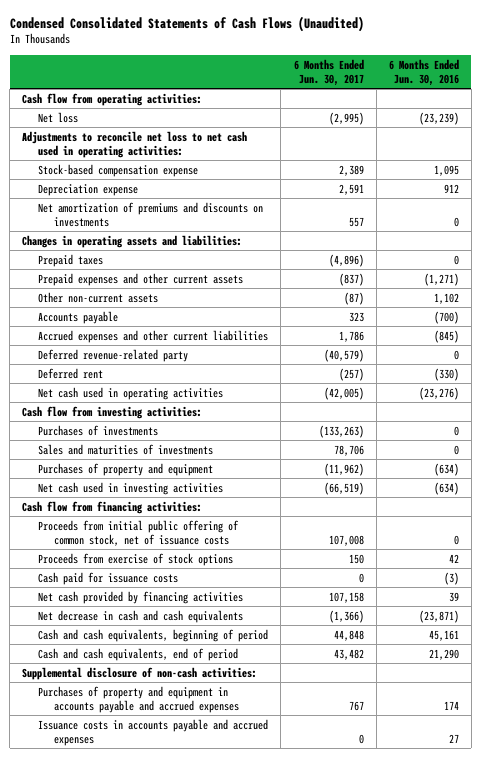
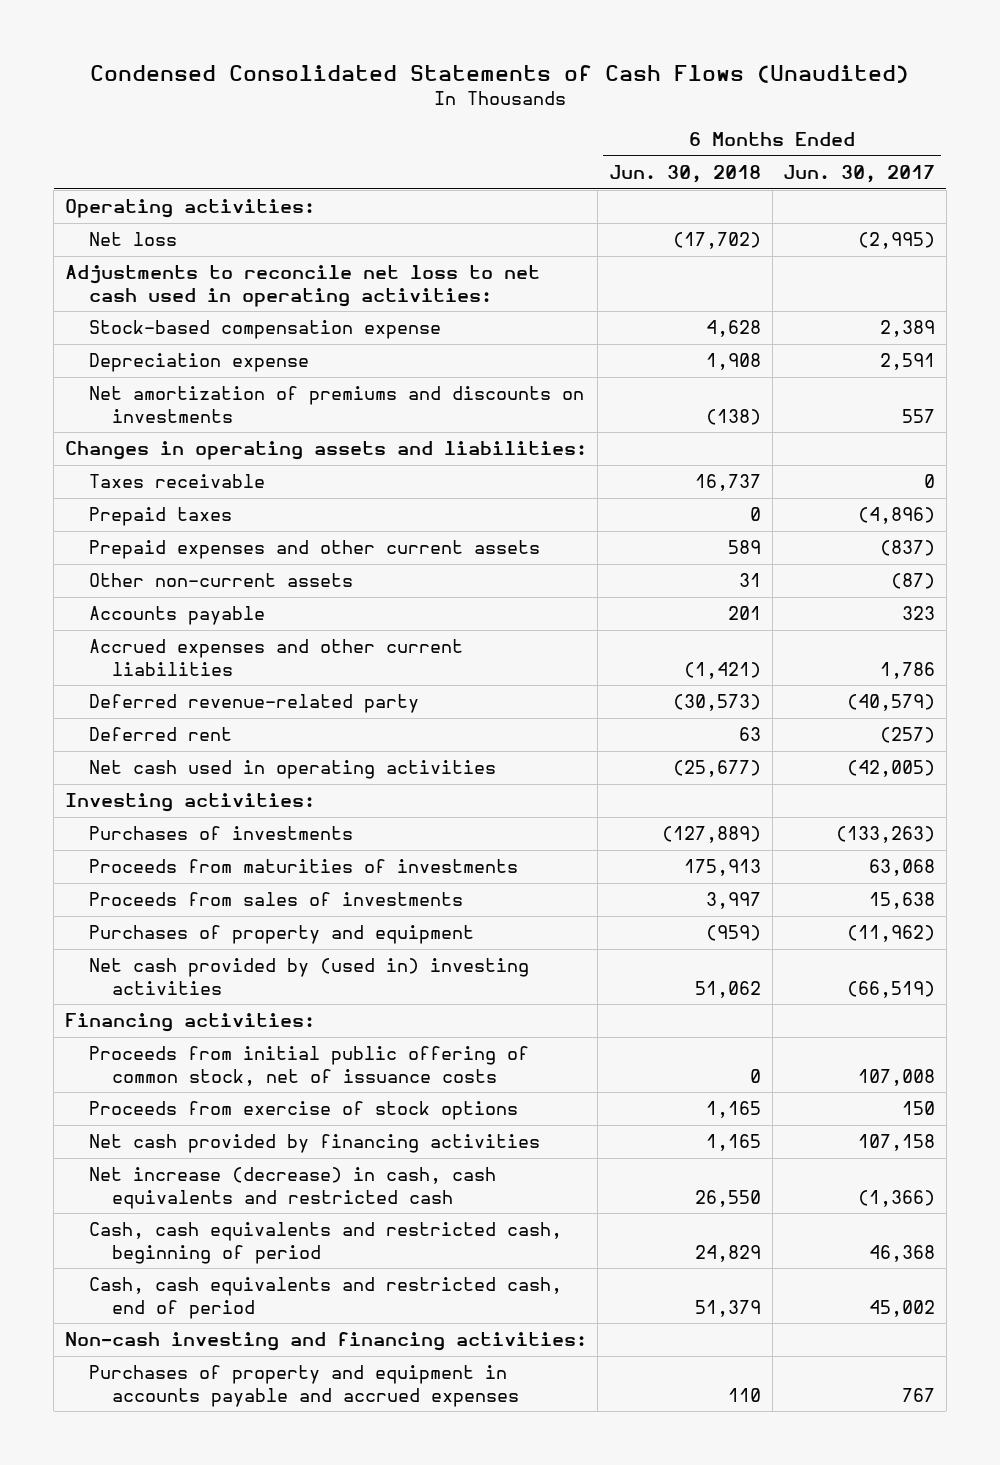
[388,58,459,86] 6 Months Ended Jun. 30, 2016 -> none
none -> [608,165,761,184] Jun. 30, 2018
[22,92,203,106] Cash flow from operating activities: -> [64,199,315,219] Operating activities:
none -> [88,474,265,489] Taxes receivable
[22,405,203,419] Cash flow from investing activities: -> [64,793,315,813] Investing activities:
[38,443,214,455] Sales and maturities of investments -> none
none -> [88,859,518,874] Proceeds from maturities of investments
none -> [88,892,463,907] Proceeds from sales of investments
[38,481,224,495] Net cash used in investing activities -> [88,958,529,995] Net cash provided by (used in) investing activities
[22,500,203,514] Cash flow from financing activities: -> [64,1013,315,1033] Financing activities:
[38,571,179,585] Cash paid for issuance costs -> none
[22,666,258,680] Supplemental disclosure of non-cash activities: -> none
[38,609,244,623] Net decrease in cash and cash equivalents -> [88,1167,496,1209] Net increase (decrease) in cash, cash equivalents and restricted cash
[38,628,269,642] Cash and cash equivalents, beginning of period -> [88,1222,562,1264] Cash, cash equivalents and restricted cash, beginning of period
[333,629,364,641] 44,848 -> [869,1244,936,1262] 46,368
[38,647,239,661] Cash and cash equivalents, end of period -> [88,1277,562,1319] Cash, cash equivalents and restricted cash, end of period
[333,648,364,660] 43,482 -> [869,1299,936,1317] 45,002
none -> [64,1332,587,1352] Non-cash investing and financing activities:
[38,718,269,746] Issuance costs in accounts payable and accrued expenses -> none

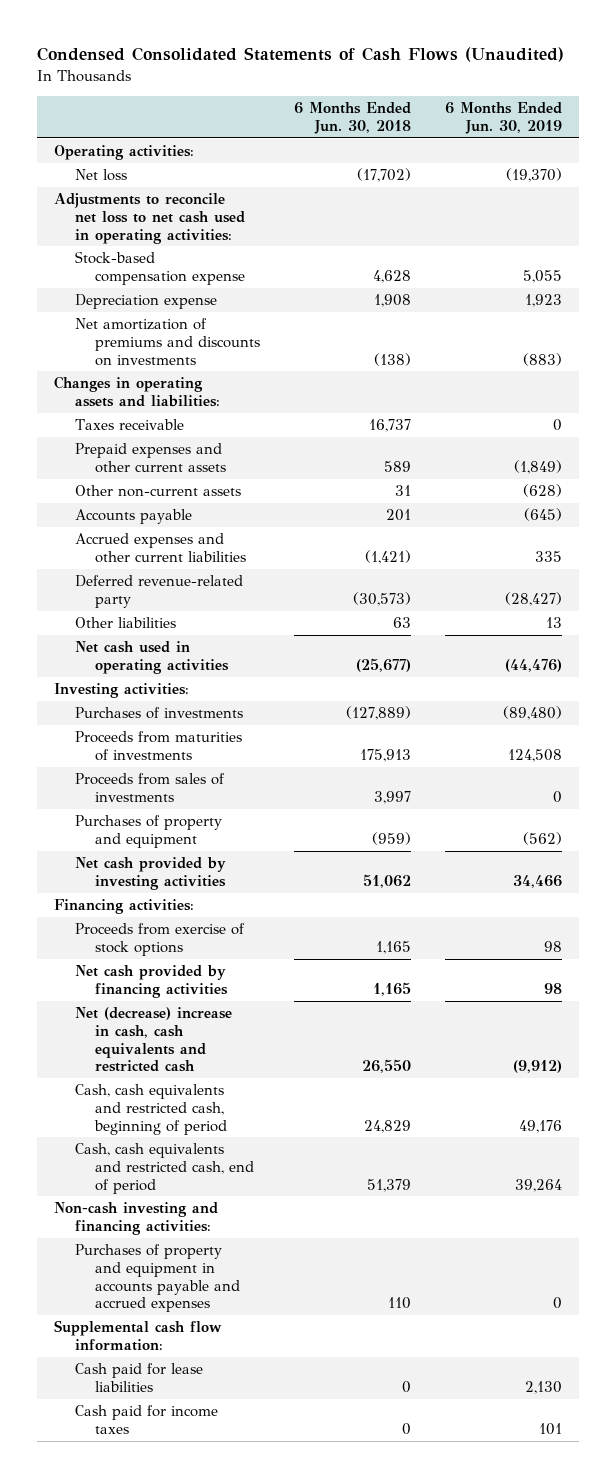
[783,165,936,184] Jun. 30, 2017 -> none
none -> [445,102,563,135] 6 Months Ended Jun. 30, 2019
[88,507,232,527] Prepaid taxes -> none
[88,727,232,742] Deferred rent -> none
none -> [74,617,176,629] Other liabilities
[88,958,529,995] Net cash provided by (used in) investing activities -> [74,857,227,890] Net cash provided by investing activities
[88,1046,529,1086] Proceeds from initial public offering of common stock, net of issuance costs -> none
[88,1167,496,1209] Net increase (decrease) in cash, cash equivalents and restricted cash -> [74,1007,232,1073] Net (decrease) increase in cash, cash equivalents and restricted cash
none -> [53,1320,222,1351] Supplemental cash flow information:
none -> [74,1363,203,1392] Cash paid for lease liabilities
none -> [74,1405,218,1434] Cash paid for income taxes

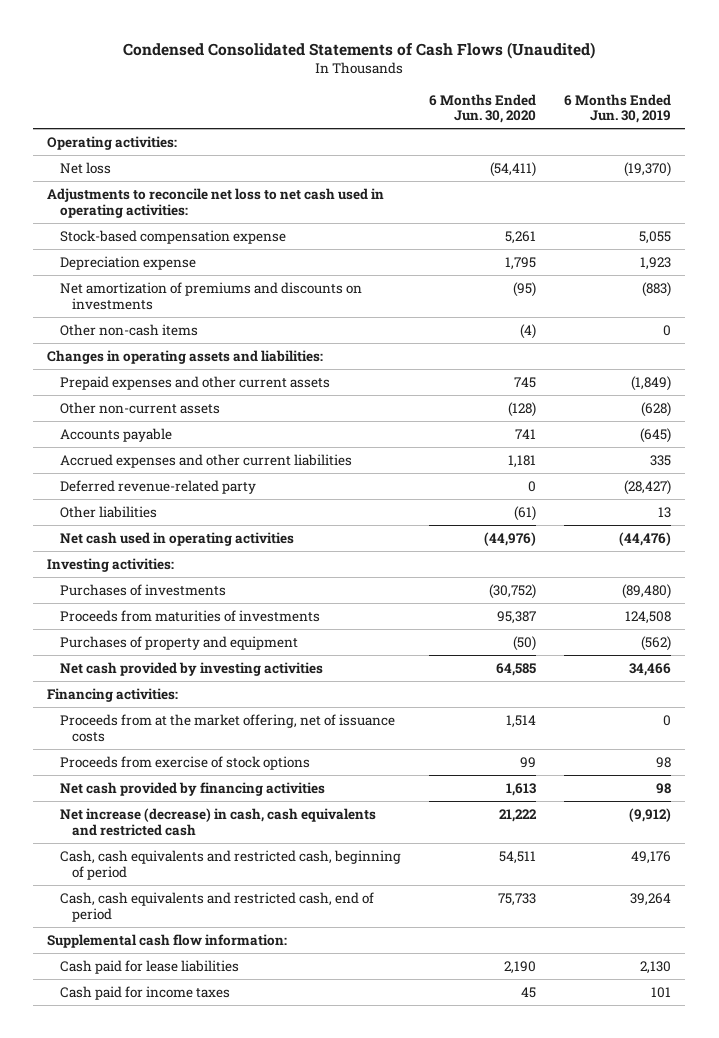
[294,102,412,135] 6 Months Ended Jun. 30, 2018 -> none
none -> [429,93,537,124] 6 Months Ended Jun. 30, 2020
none -> [59,323,198,336] Other non-cash items
[74,419,184,431] Taxes receivable -> none
[74,773,225,802] Proceeds from sales of investments -> none
none -> [59,713,395,742] Proceeds from at the market offering, net of issuance costs
[74,1007,232,1073] Net (decrease) increase in cash, cash equivalents and restricted cash -> [59,807,376,836] Net increase (decrease) in cash, cash equivalents and restricted cash
[53,1202,218,1235] Non-cash investing and financing activities: -> none
[74,1244,241,1313] Purchases of property and equipment in accounts payable and accrued expenses -> none

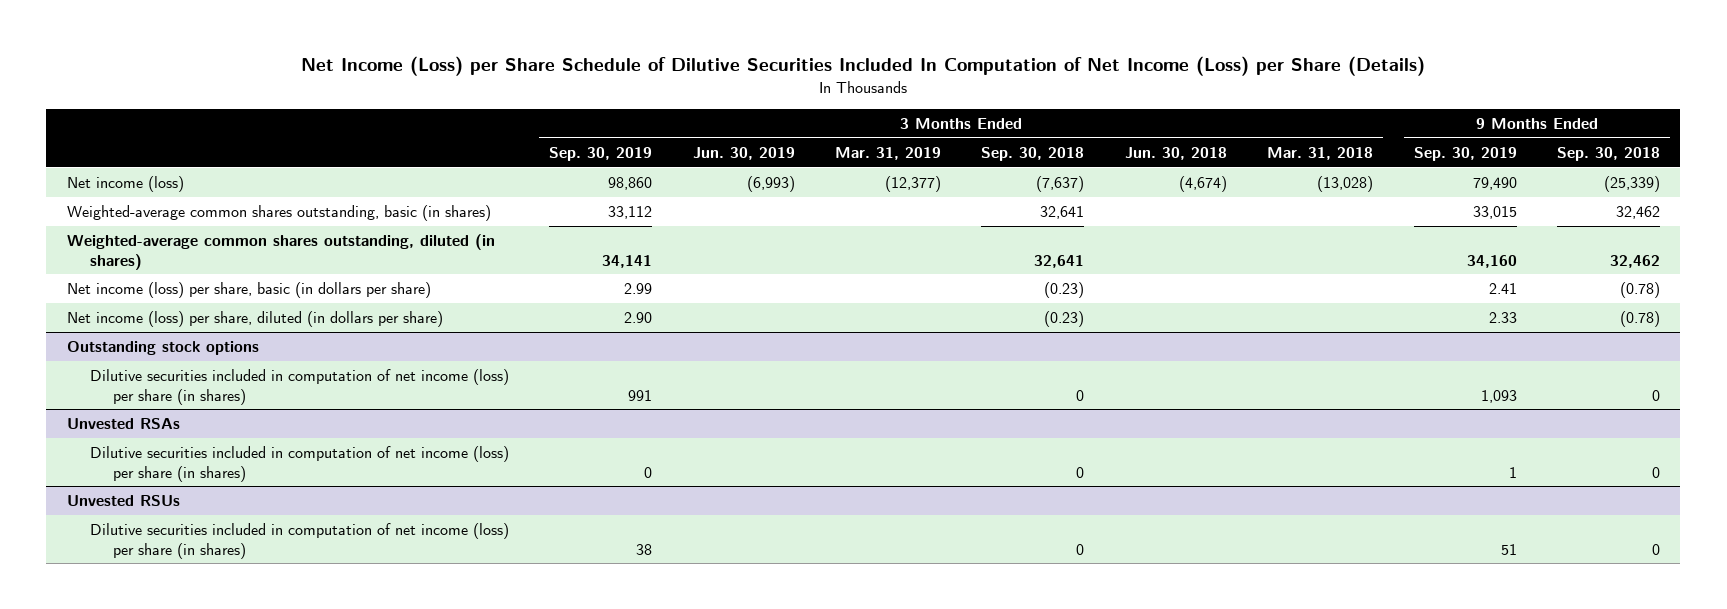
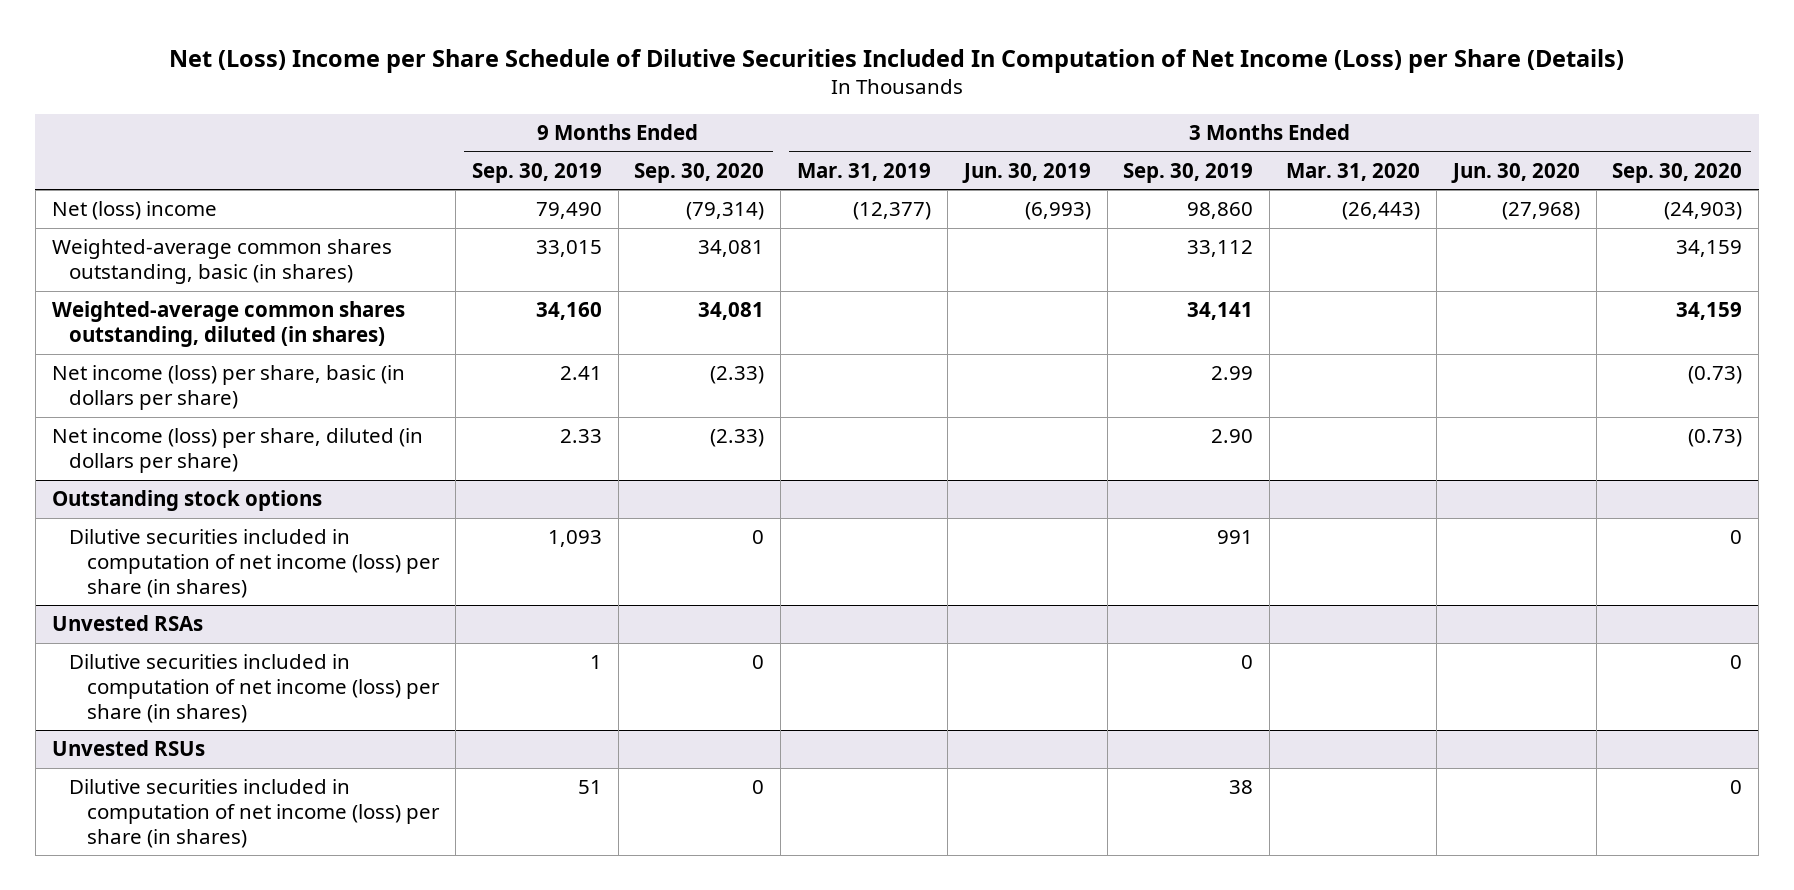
[301,56,1426,77] Net Income (Loss) per Share Schedule of Dilutive Securities Included In Computation of Net Income (Loss) per Share (Details) -> [169,48,1625,73] Net (Loss) Income per Share Schedule of Dilutive Securities Included In Computation of Net Income (Loss) per Share (Details)
[981,146,1085,161] Sep. 30, 2018 -> none
[1124,146,1227,160] Jun. 30, 2018 -> none
[1267,146,1374,160] Mar. 31, 2018 -> none
[1556,146,1660,161] Sep. 30, 2018 -> none
none -> [634,162,765,183] Sep. 30, 2020
none -> [1286,162,1421,181] Mar. 31, 2020
none -> [1450,162,1580,183] Jun. 30, 2020
none -> [1612,162,1743,183] Sep. 30, 2020
[66,176,184,193] Net income (loss) -> [51,201,217,221] Net (loss) income

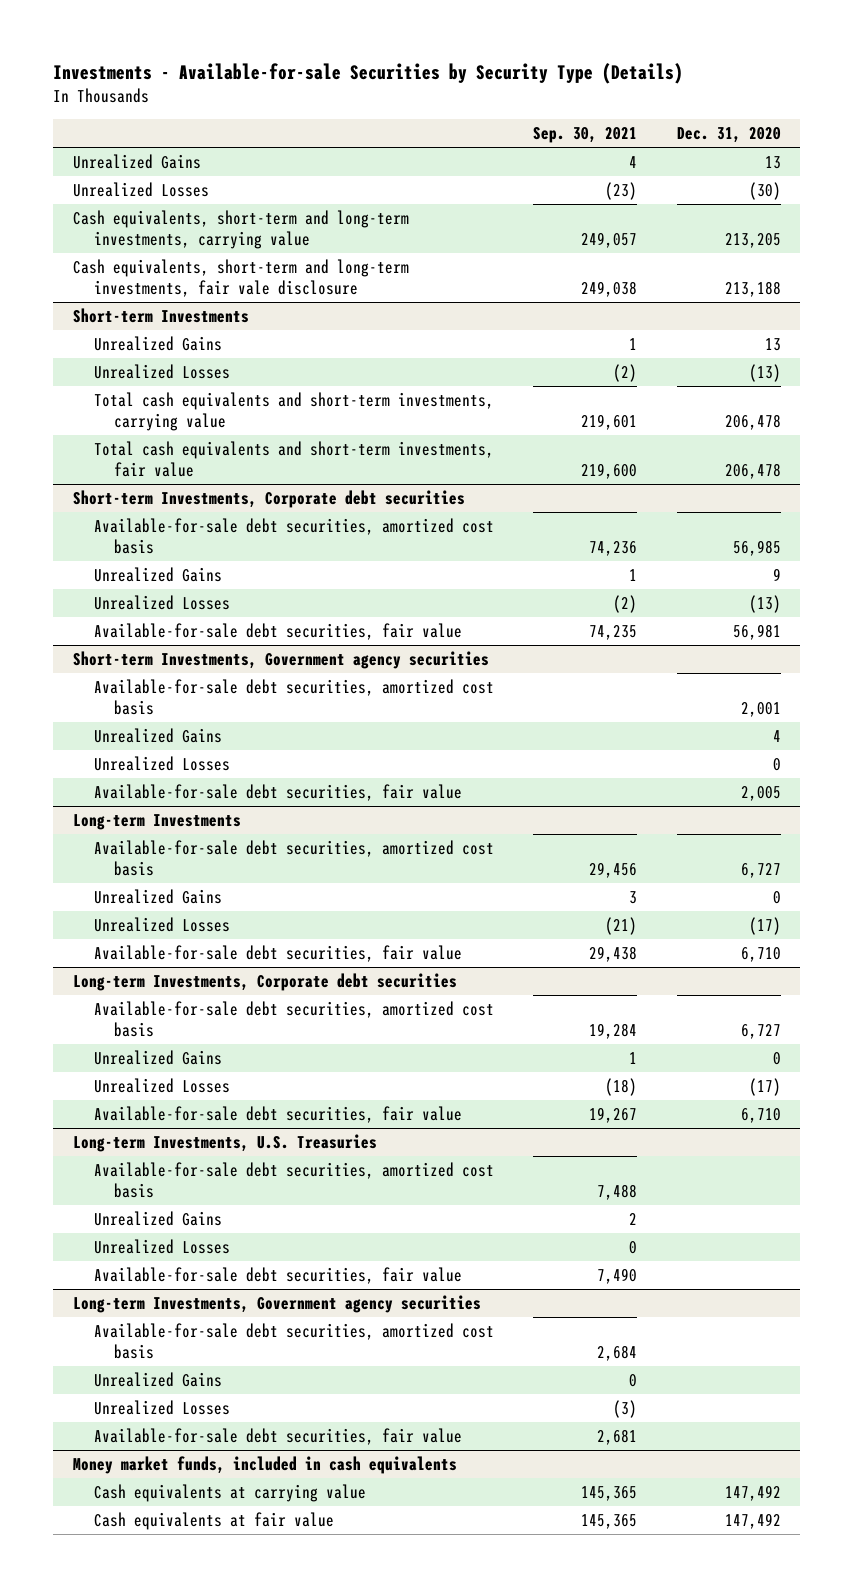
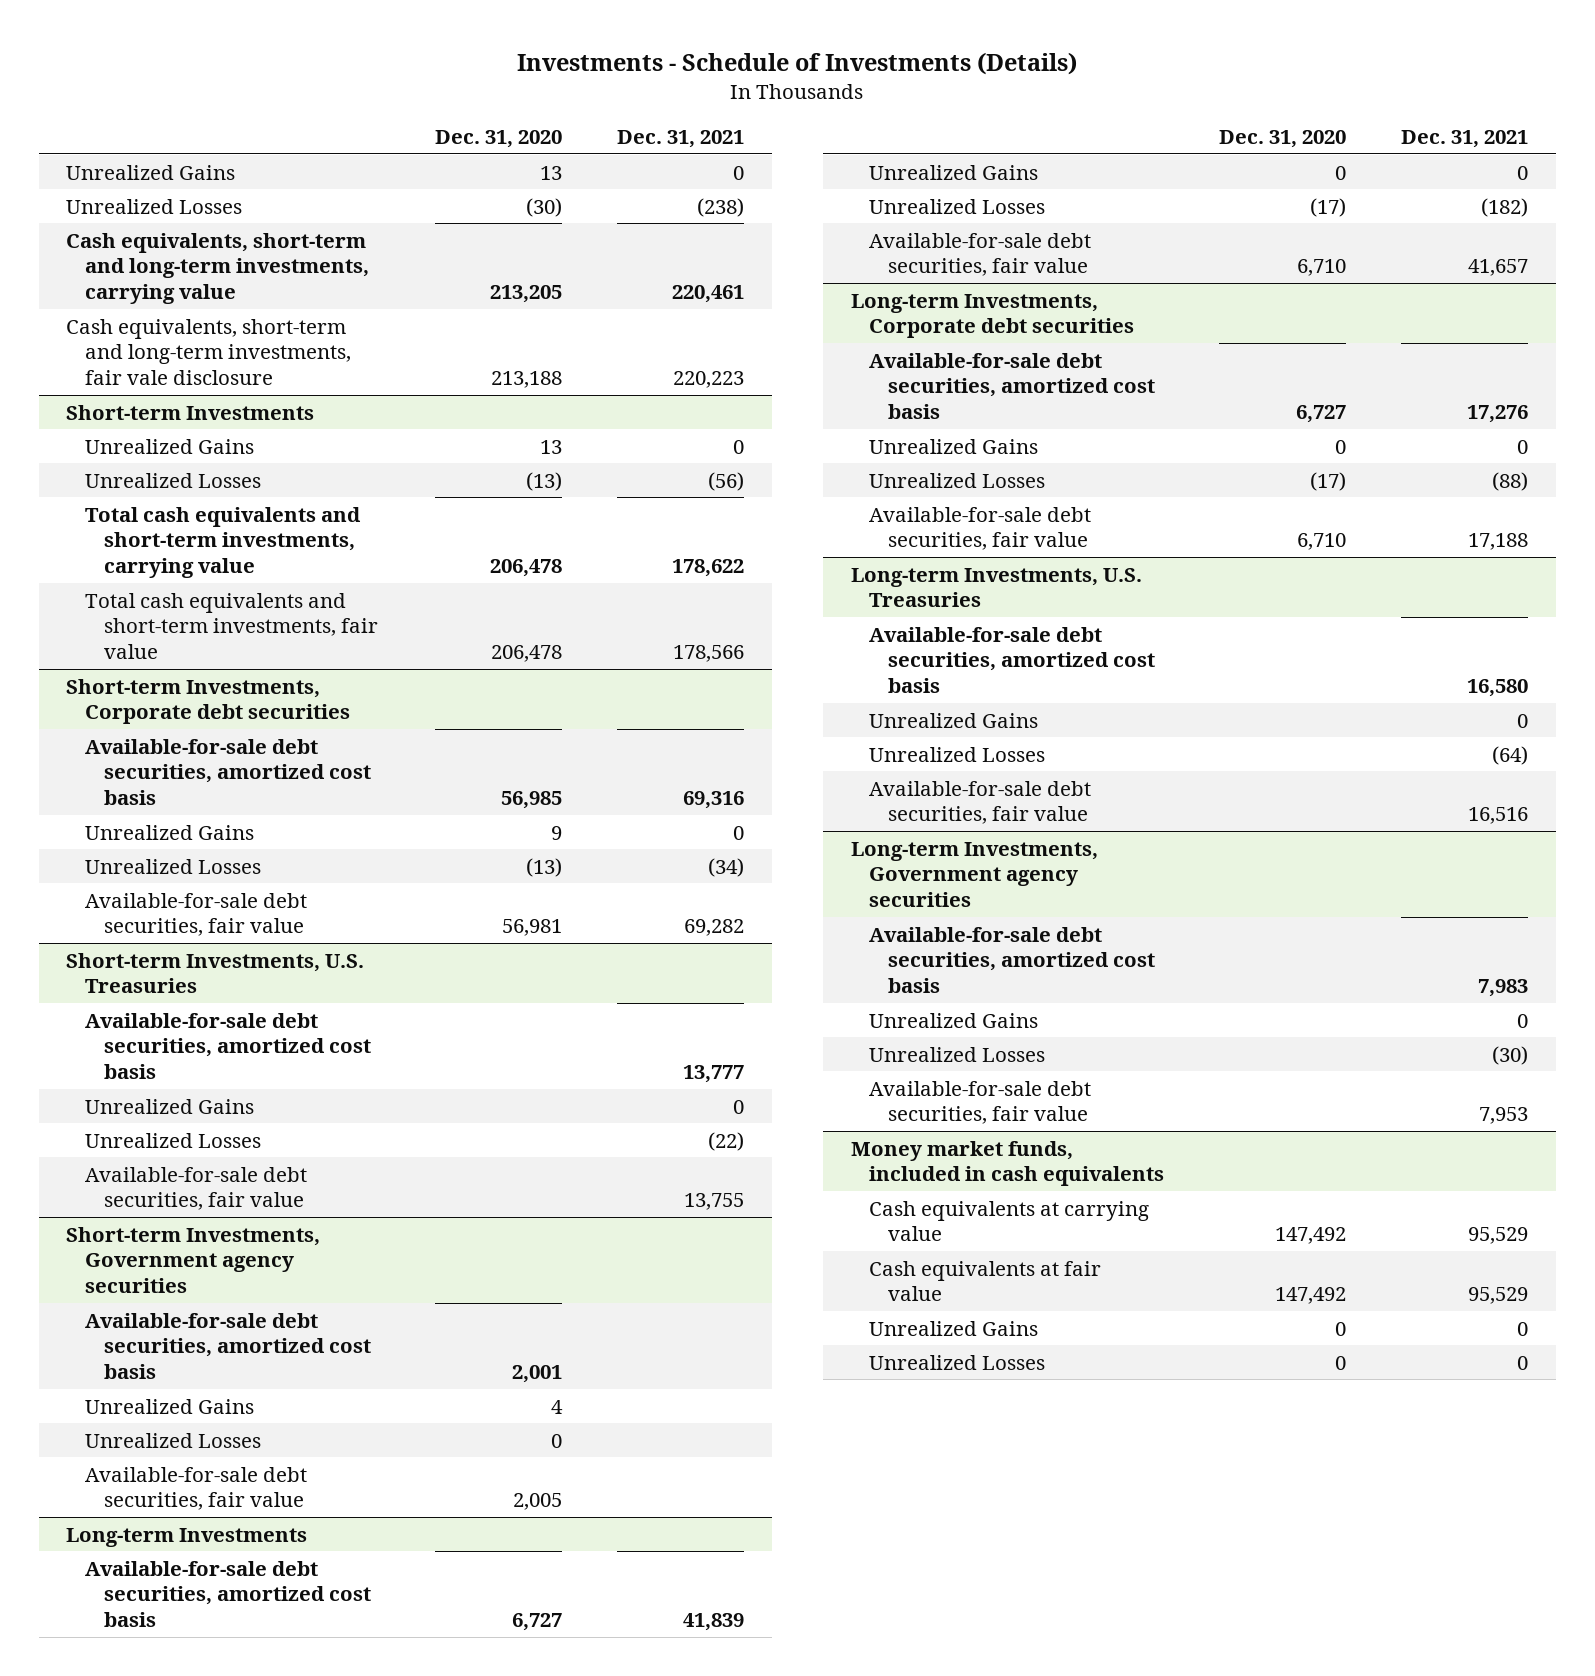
[53,63,684,85] Investments - Available-for-sale Securities by Security Type (Details) -> [517,51,1078,75] Investments - Schedule of Investments (Details)
[533,126,638,143] Sep. 30, 2021 -> none
none -> [617,129,745,148] Dec. 31, 2021
none -> [66,952,365,994] Short-term Investments, U.S. Treasuries
none -> [85,1012,371,1079] Available-for-sale debt securities, amortized cost basis
none -> [85,1098,255,1114] Unrealized Gains
none -> [85,1132,262,1148] Unrealized Losses
none -> [85,1166,308,1211] Available-for-sale debt securities, fair value
none -> [869,1320,1039,1336] Unrealized Gains
none -> [869,1354,1046,1370] Unrealized Losses

